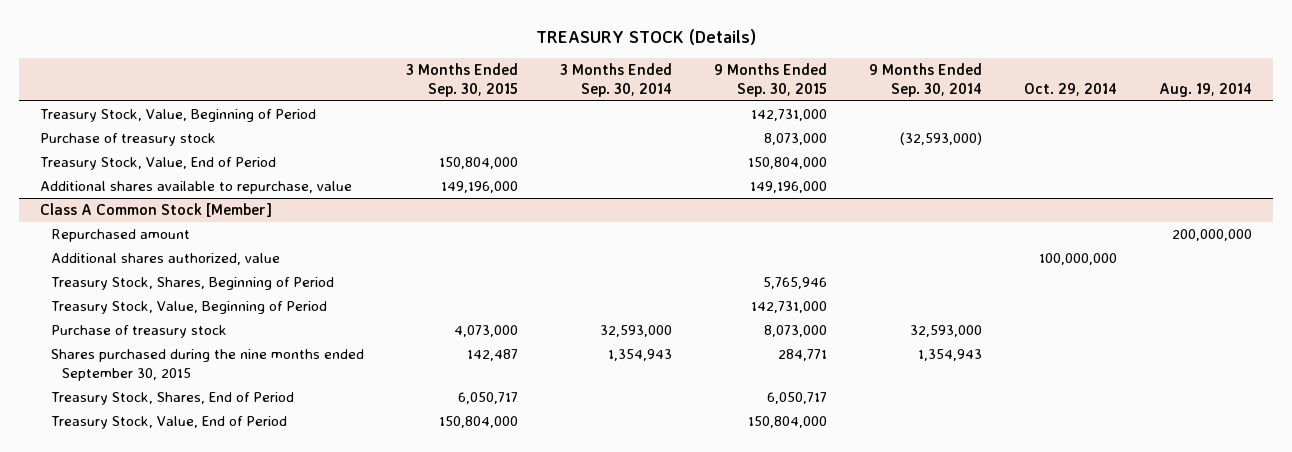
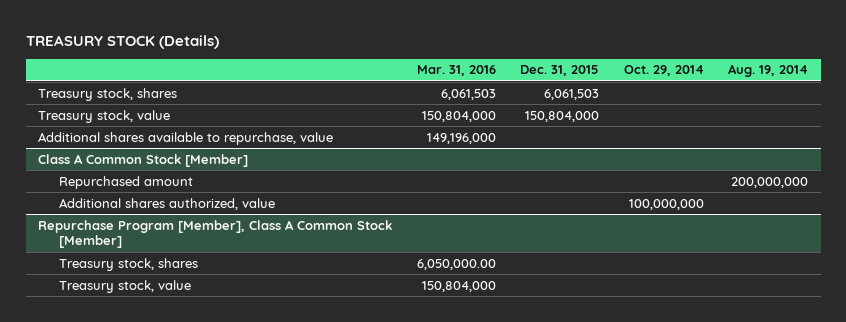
[405,63,518,98] 3 Months Ended Sep. 30, 2015 -> none
[559,63,672,98] 3 Months Ended Sep. 30, 2014 -> none
[713,63,827,98] 9 Months Ended Sep. 30, 2015 -> none
[868,63,982,98] 9 Months Ended Sep. 30, 2014 -> none
none -> [416,65,496,77] Mar. 31, 2016
none -> [520,65,600,77] Dec. 31, 2015
[40,133,217,147] Purchase of treasury stock -> none
[40,157,277,171] Treasury Stock, Value, End of Period -> none
none -> [37,87,177,101] Treasury stock, shares
[40,109,317,123] Treasury Stock, Value, Beginning of Period -> [37,109,170,123] Treasury stock, value
[51,277,335,291] Treasury Stock, Shares, Beginning of Period -> none
[51,301,328,315] Treasury Stock, Value, Beginning of Period -> none
[51,325,228,339] Purchase of treasury stock -> none
[51,349,365,382] Shares purchased during the nine months ended September 30, 2015 -> none
[51,392,295,406] Treasury Stock, Shares, End of Period -> none
[51,416,288,430] Treasury Stock, Value, End of Period -> none
none -> [37,219,392,249] Repurchase Program [Member], Class A Common Stock [Member]
none -> [58,257,198,271] Treasury stock, shares
none -> [58,279,191,293] Treasury stock, value

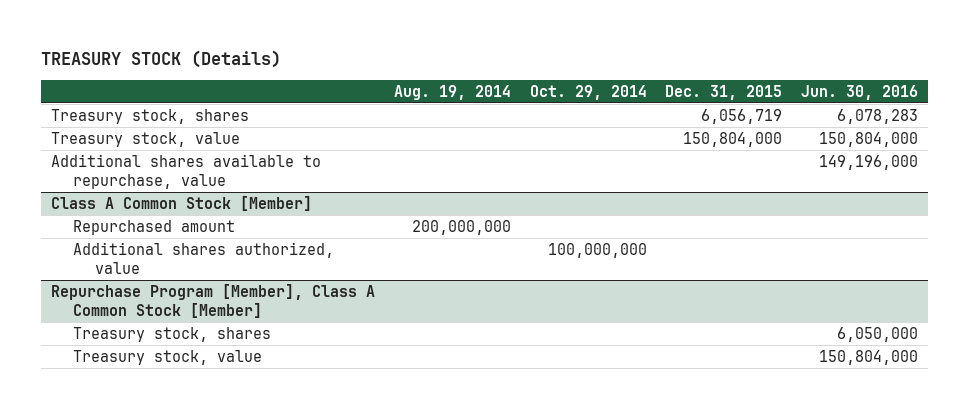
[416,65,496,77] Mar. 31, 2016 -> none
none -> [801,84,919,100] Jun. 30, 2016
[544,88,600,100] 6,061,503 -> [701,109,783,125] 6,056,719

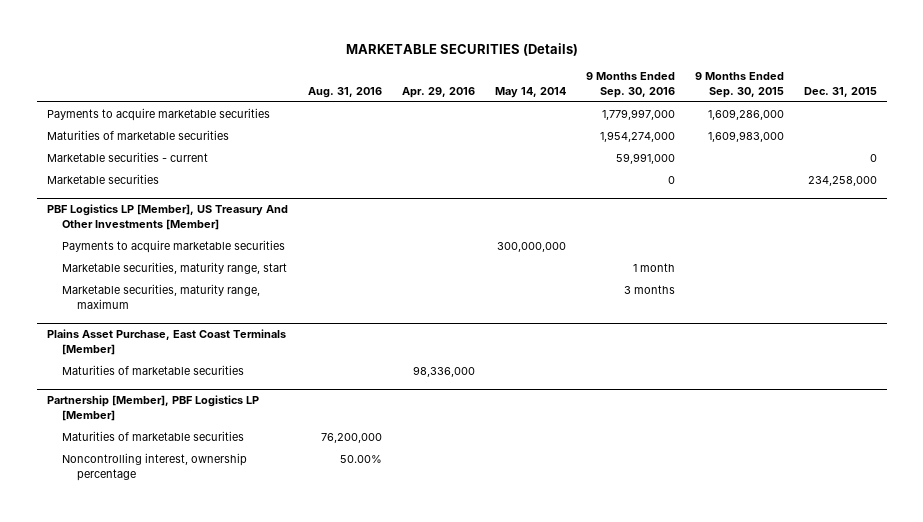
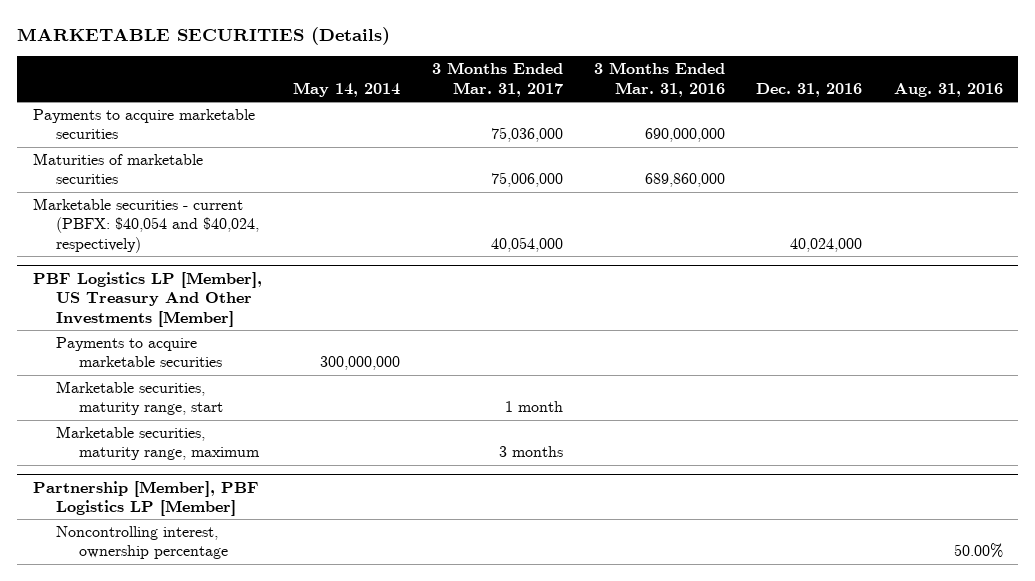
[401,86,475,98] Apr. 29, 2016 -> none
[585,72,675,98] 9 Months Ended Sep. 30, 2016 -> none
[694,72,784,98] 9 Months Ended Sep. 30, 2015 -> none
[803,86,877,97] Dec. 31, 2015 -> none
none -> [431,62,563,97] 3 Months Ended Mar. 31, 2017
none -> [593,62,725,97] 3 Months Ended Mar. 31, 2016
none -> [756,82,863,97] Dec. 31, 2016
[46,174,159,185] Marketable securities -> none
[46,152,208,163] Marketable securities - current -> [32,197,260,254] Marketable securities - current (PBFX: $40,054 and $40,024, respectively)
[46,329,286,355] Plains Asset Purchase, East Coast Terminals [Member] -> none
[61,365,244,376] Maturities of marketable securities -> none
[61,431,244,442] Maturities of marketable securities -> none

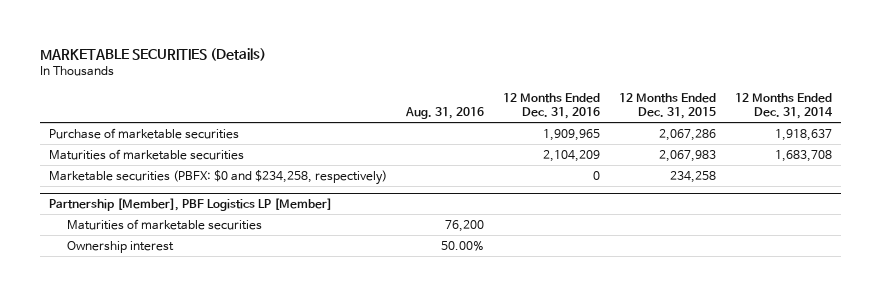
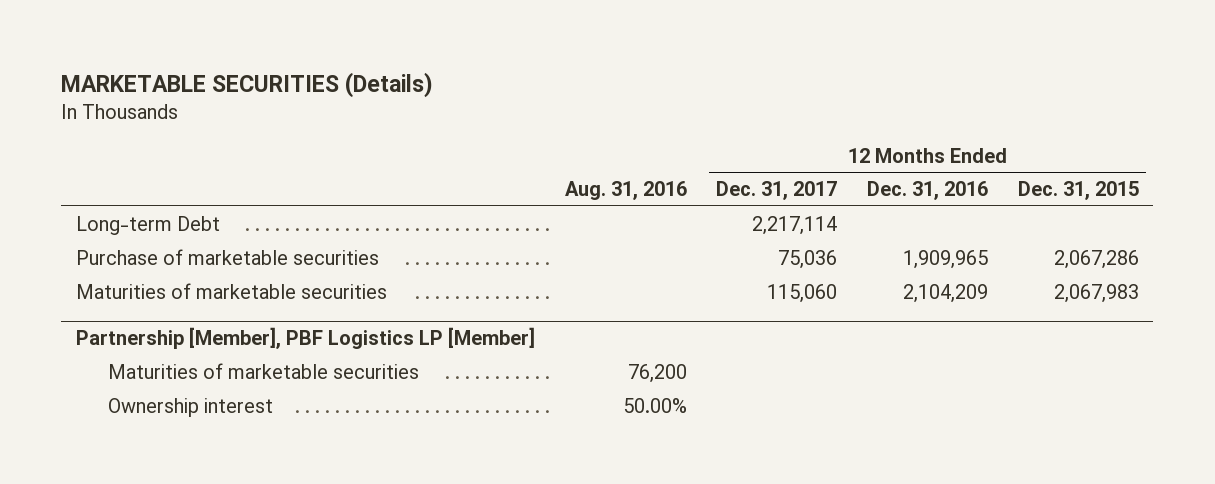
[734,92,833,120] 12 Months Ended Dec. 31, 2014 -> none
none -> [716,181,838,201] Dec. 31, 2017
none -> [76,215,221,235] Long-term Debt
[49,169,388,185] Marketable securities (PBFX: $0 and $234,258, respectively) -> none

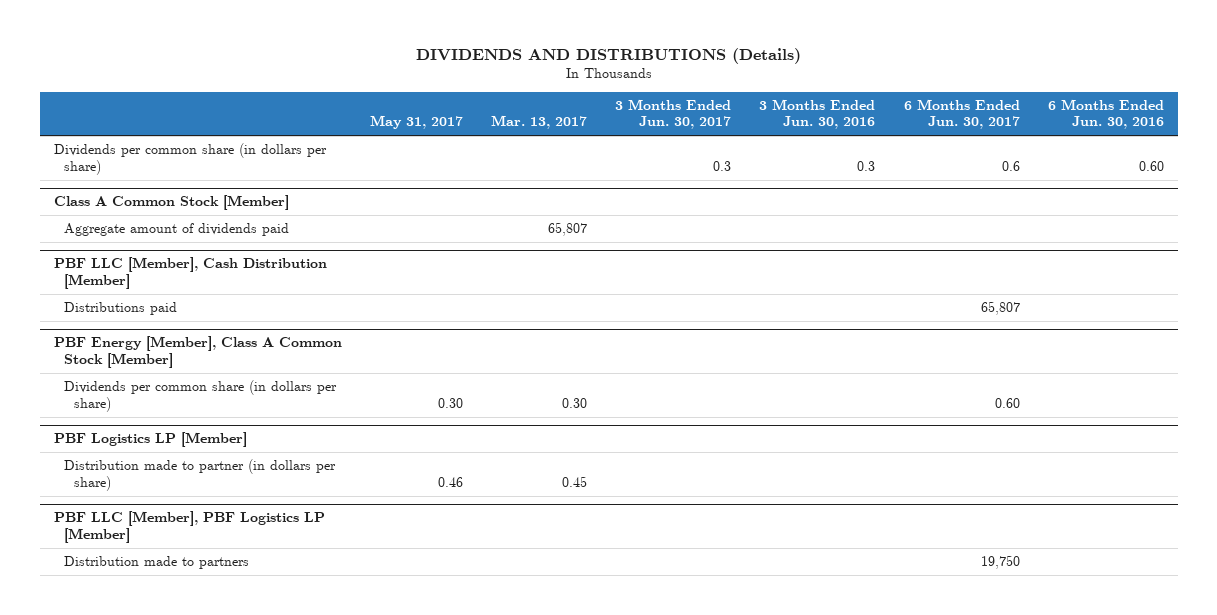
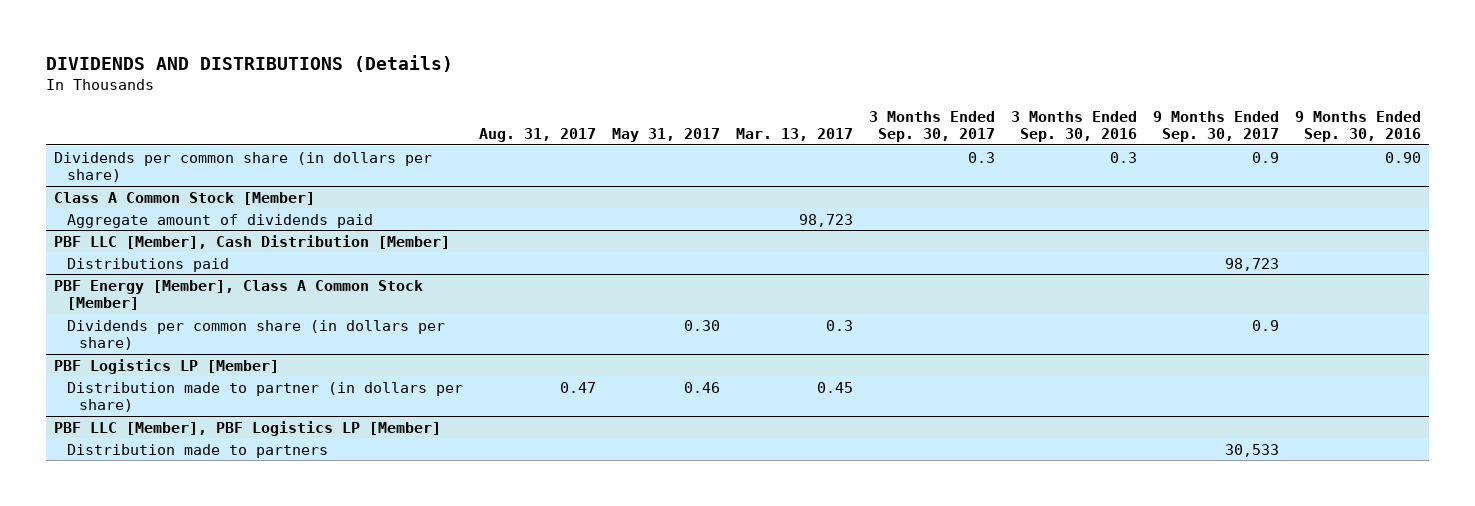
[615,98,732,130] 3 Months Ended Jun. 30, 2017 -> none
[759,98,876,130] 3 Months Ended Jun. 30, 2016 -> none
[903,98,1020,130] 6 Months Ended Jun. 30, 2017 -> none
[1047,98,1164,130] 6 Months Ended Jun. 30, 2016 -> none
none -> [478,128,596,143] Aug. 31, 2017
none -> [868,110,995,143] 3 Months Ended Sep. 30, 2017
none -> [1010,110,1137,143] 3 Months Ended Sep. 30, 2016
none -> [1152,110,1279,143] 9 Months Ended Sep. 30, 2017
none -> [1294,110,1421,143] 9 Months Ended Sep. 30, 2016
[548,222,588,237] 65,807 -> [798,213,853,227] 98,723
[562,397,588,408] 0.30 -> [825,319,853,331] 0.3

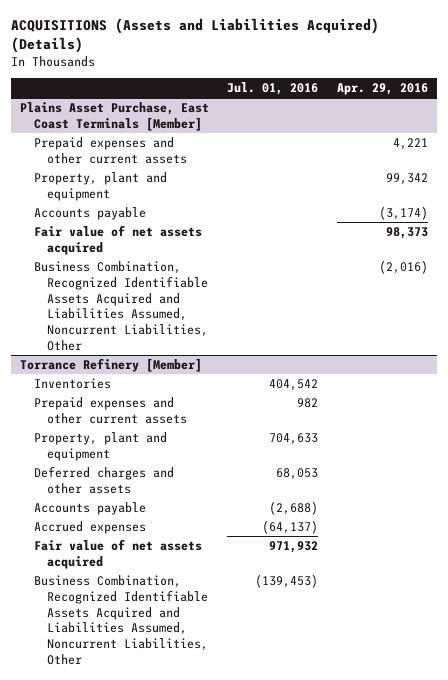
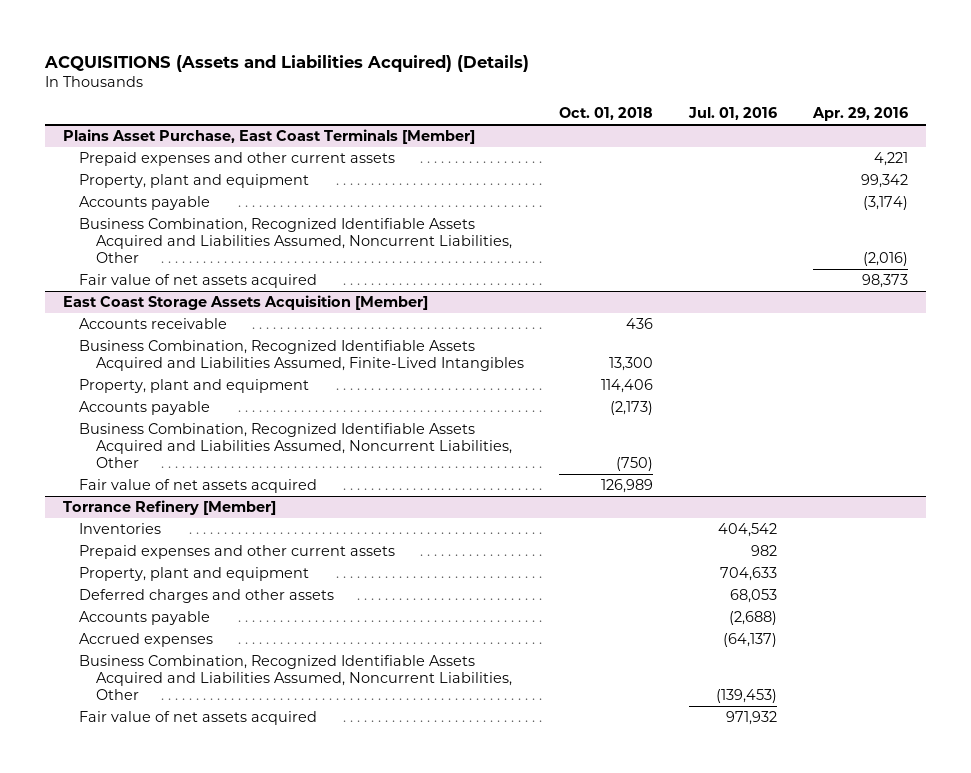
none -> [559,106,654,120] Oct. 01, 2018
[33,225,202,255] Fair value of net assets acquired -> [79,274,318,289] Fair value of net assets acquired
none -> [62,295,428,311] East Coast Storage Assets Acquisition [Member]
none -> [79,318,228,330] Accounts receivable
none -> [79,340,524,372] Business Combination, Recognized Identifiable Assets Acquired and Liabilities Assumed, Finite-Lived Intangibles
none -> [79,379,310,394] Property, plant and equipment
none -> [79,401,211,416] Accounts payable
none -> [79,423,512,469] Business Combination, Recognized Identifiable Assets Acquired and Liabilities Assumed, Noncurrent Liabilities, Other
none -> [79,479,318,494] Fair value of net assets acquired
[33,539,202,569] Fair value of net assets acquired -> [79,711,318,726] Fair value of net assets acquired

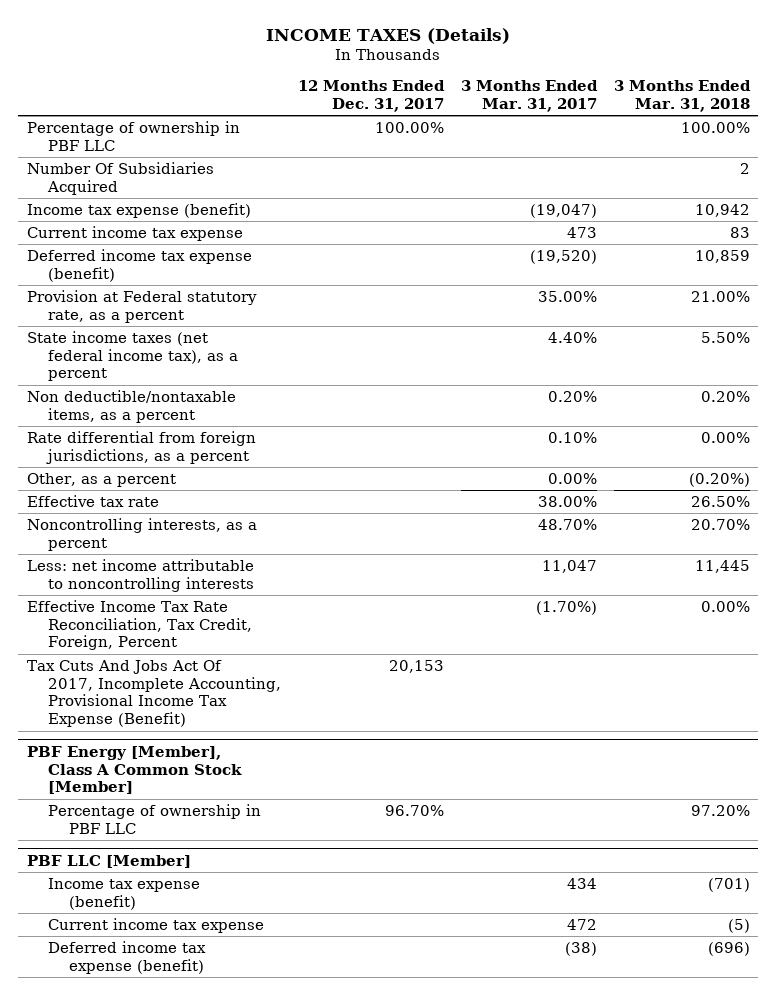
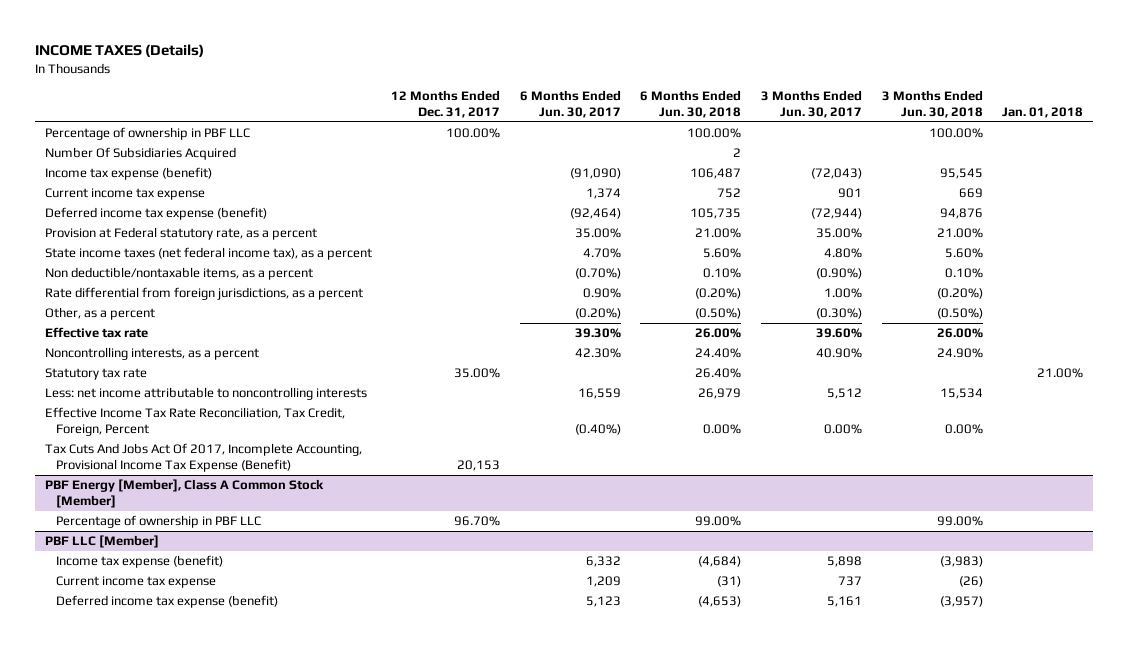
[460,80,598,113] 3 Months Ended Mar. 31, 2017 -> none
[613,80,751,113] 3 Months Ended Mar. 31, 2018 -> none
none -> [519,89,621,119] 6 Months Ended Jun. 30, 2017
none -> [640,89,742,119] 6 Months Ended Jun. 30, 2018
none -> [761,89,863,119] 3 Months Ended Jun. 30, 2017
none -> [881,89,983,119] 3 Months Ended Jun. 30, 2018
none -> [1002,107,1084,119] Jan. 01, 2018
none -> [44,368,147,381] Statutory tax rate

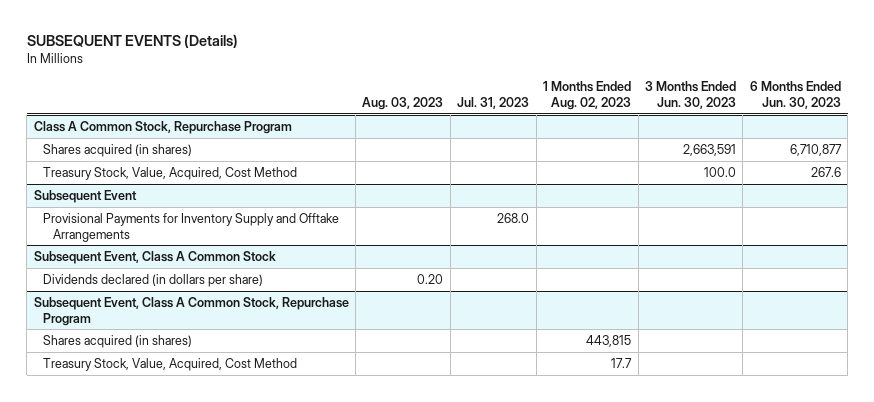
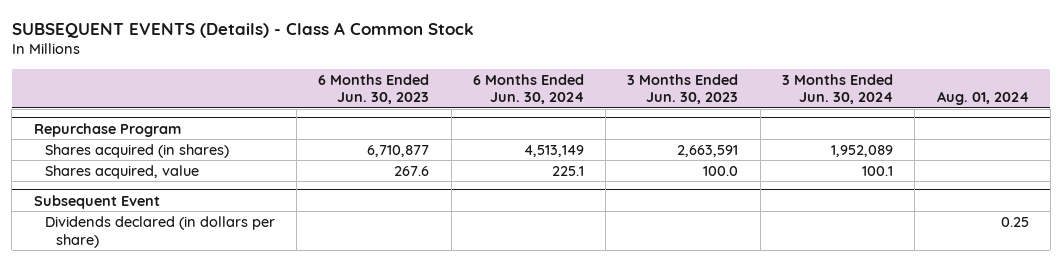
[26,34,238,49] SUBSEQUENT EVENTS (Details) -> [11,21,474,38] SUBSEQUENT EVENTS (Details) - Class A Common Stock
[362,97,444,111] Aug. 03, 2023 -> none
[457,97,530,110] Jul. 31, 2023 -> none
[543,81,632,111] 1 Months Ended Aug. 02, 2023 -> none
none -> [472,73,584,105] 6 Months Ended Jun. 30, 2024
none -> [781,73,893,105] 3 Months Ended Jun. 30, 2024
none -> [936,91,1029,106] Aug. 01, 2024
[33,120,292,134] Class A Common Stock, Repurchase Program -> [33,122,181,137] Repurchase Program
[43,166,298,180] Treasury Stock, Value, Acquired, Cost Method -> [44,164,199,179] Shares acquired, value
[43,212,340,242] Provisional Payments for Inventory Supply and Offtake Arrangements -> none
[33,250,276,264] Subsequent Event, Class A Common Stock -> none
[43,273,264,287] Dividends declared (in dollars per share) -> none
[33,296,349,326] Subsequent Event, Class A Common Stock, Repurchase Program -> none
[43,334,193,348] Shares acquired (in shares) -> none
[43,357,298,371] Treasury Stock, Value, Acquired, Cost Method -> none
none -> [44,215,275,248] Dividends declared (in dollars per share)

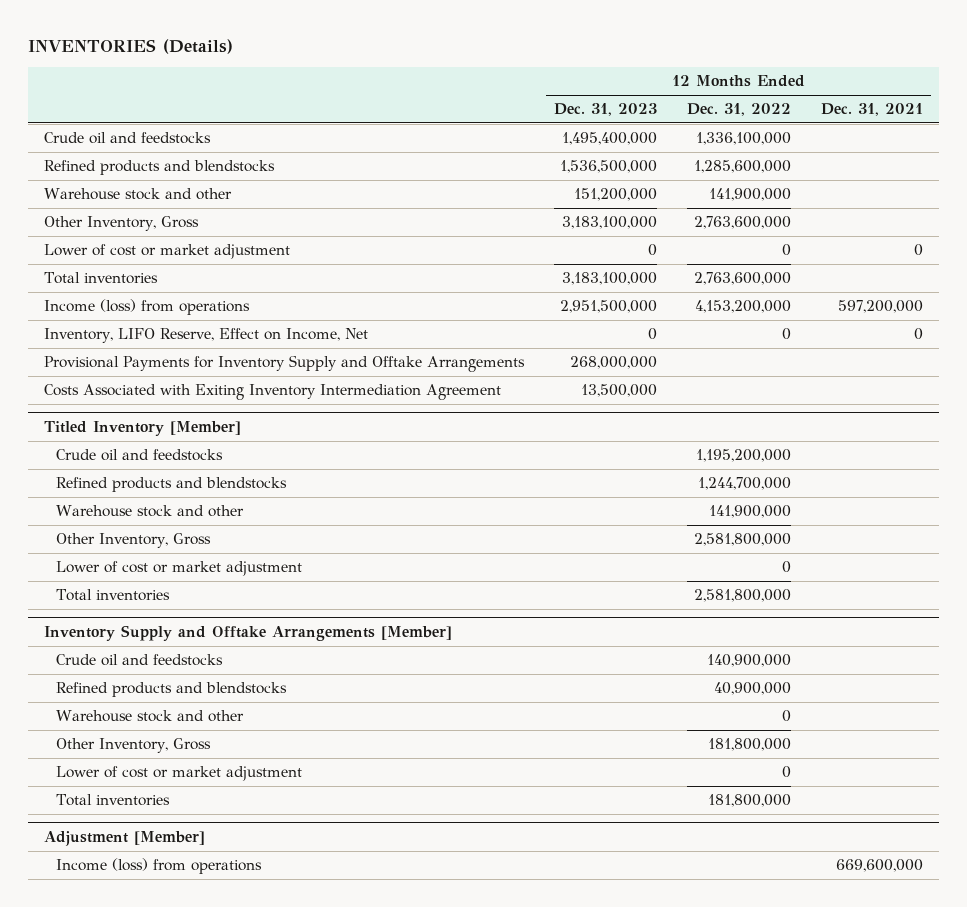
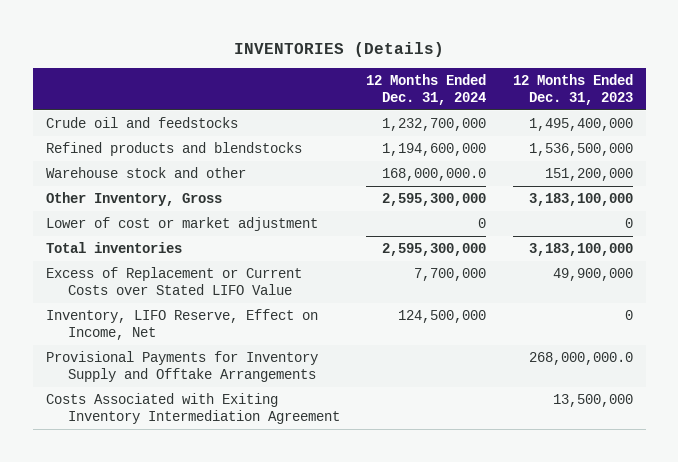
[687,103,792,117] Dec. 31, 2022 -> none
[821,103,924,117] Dec. 31, 2021 -> none
none -> [366,74,487,106] 12 Months Ended Dec. 31, 2024
[43,299,250,316] Income (loss) from operations -> none
none -> [45,266,302,295] Excess of Replacement or Current Costs over Stated LIFO Value
[569,356,657,370] 268,000,000 -> [528,351,633,365] 268,000,000.0
[43,420,241,436] Titled Inventory [Member] -> none
[56,449,224,462] Crude oil and feedstocks -> none
[56,477,288,493] Refined products and blendstocks -> none
[56,505,245,518] Warehouse stock and other -> none
[56,533,212,549] Other Inventory, Gross -> none
[56,561,303,577] Lower of cost or market adjustment -> none
[56,589,171,602] Total inventories -> none
[43,624,452,641] Inventory Supply and Offtake Arrangements [Member] -> none
[56,654,224,667] Crude oil and feedstocks -> none
[56,682,288,698] Refined products and blendstocks -> none
[56,710,245,723] Warehouse stock and other -> none
[56,738,212,754] Other Inventory, Gross -> none
[56,766,303,782] Lower of cost or market adjustment -> none
[56,794,171,807] Total inventories -> none
[43,830,205,846] Adjustment [Member] -> none
[56,858,263,875] Income (loss) from operations -> none

